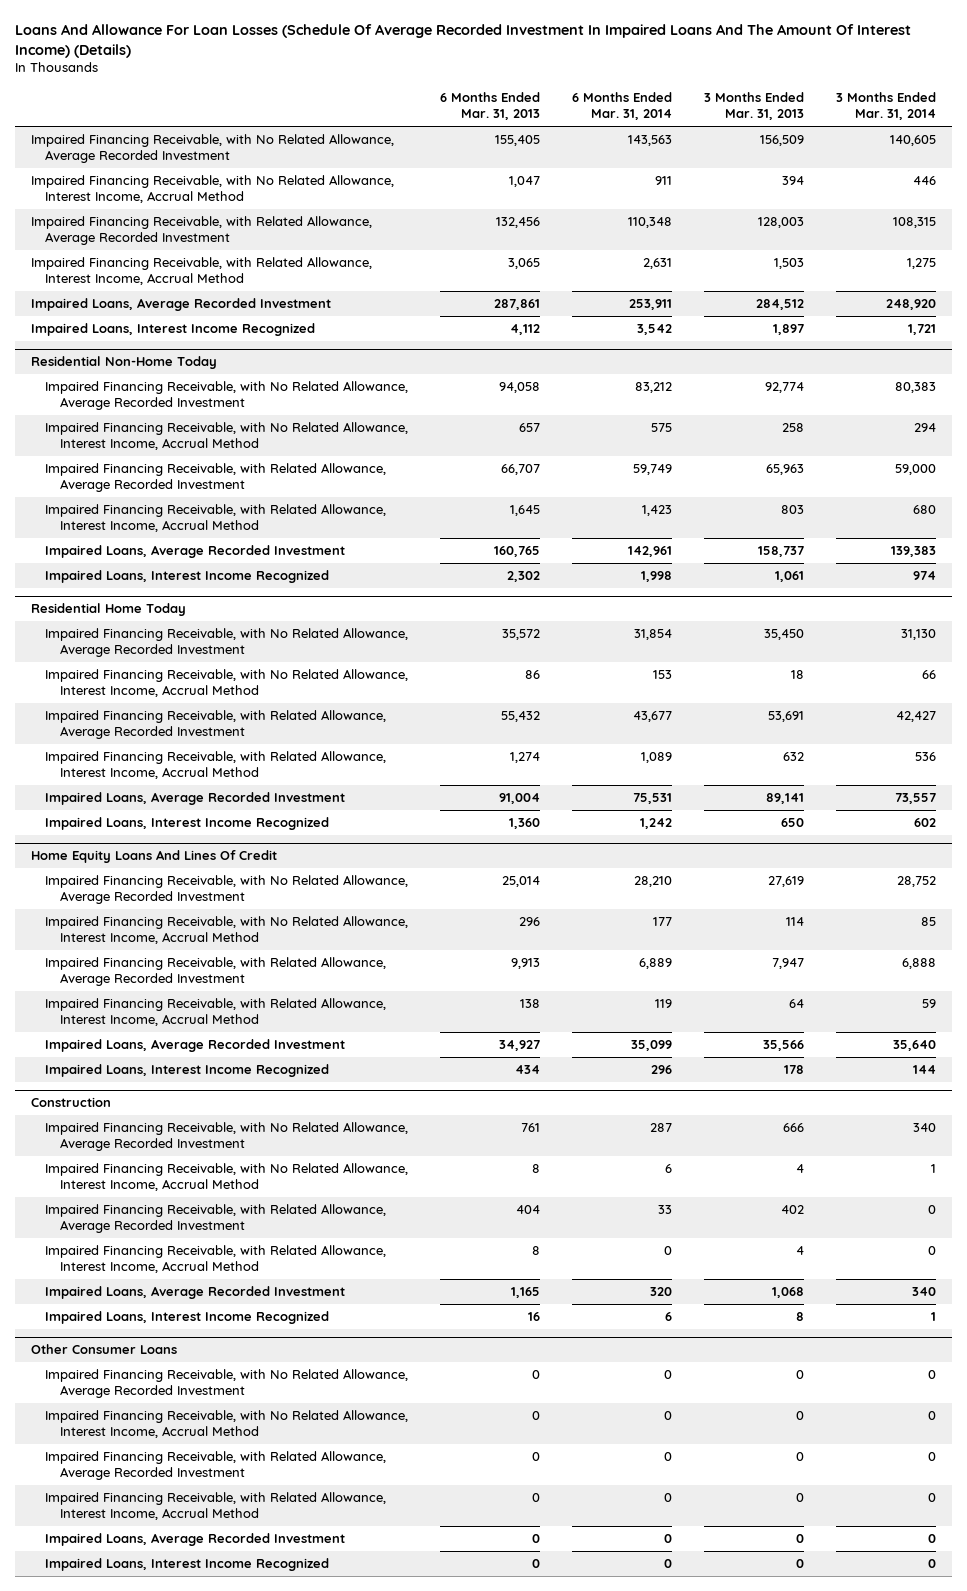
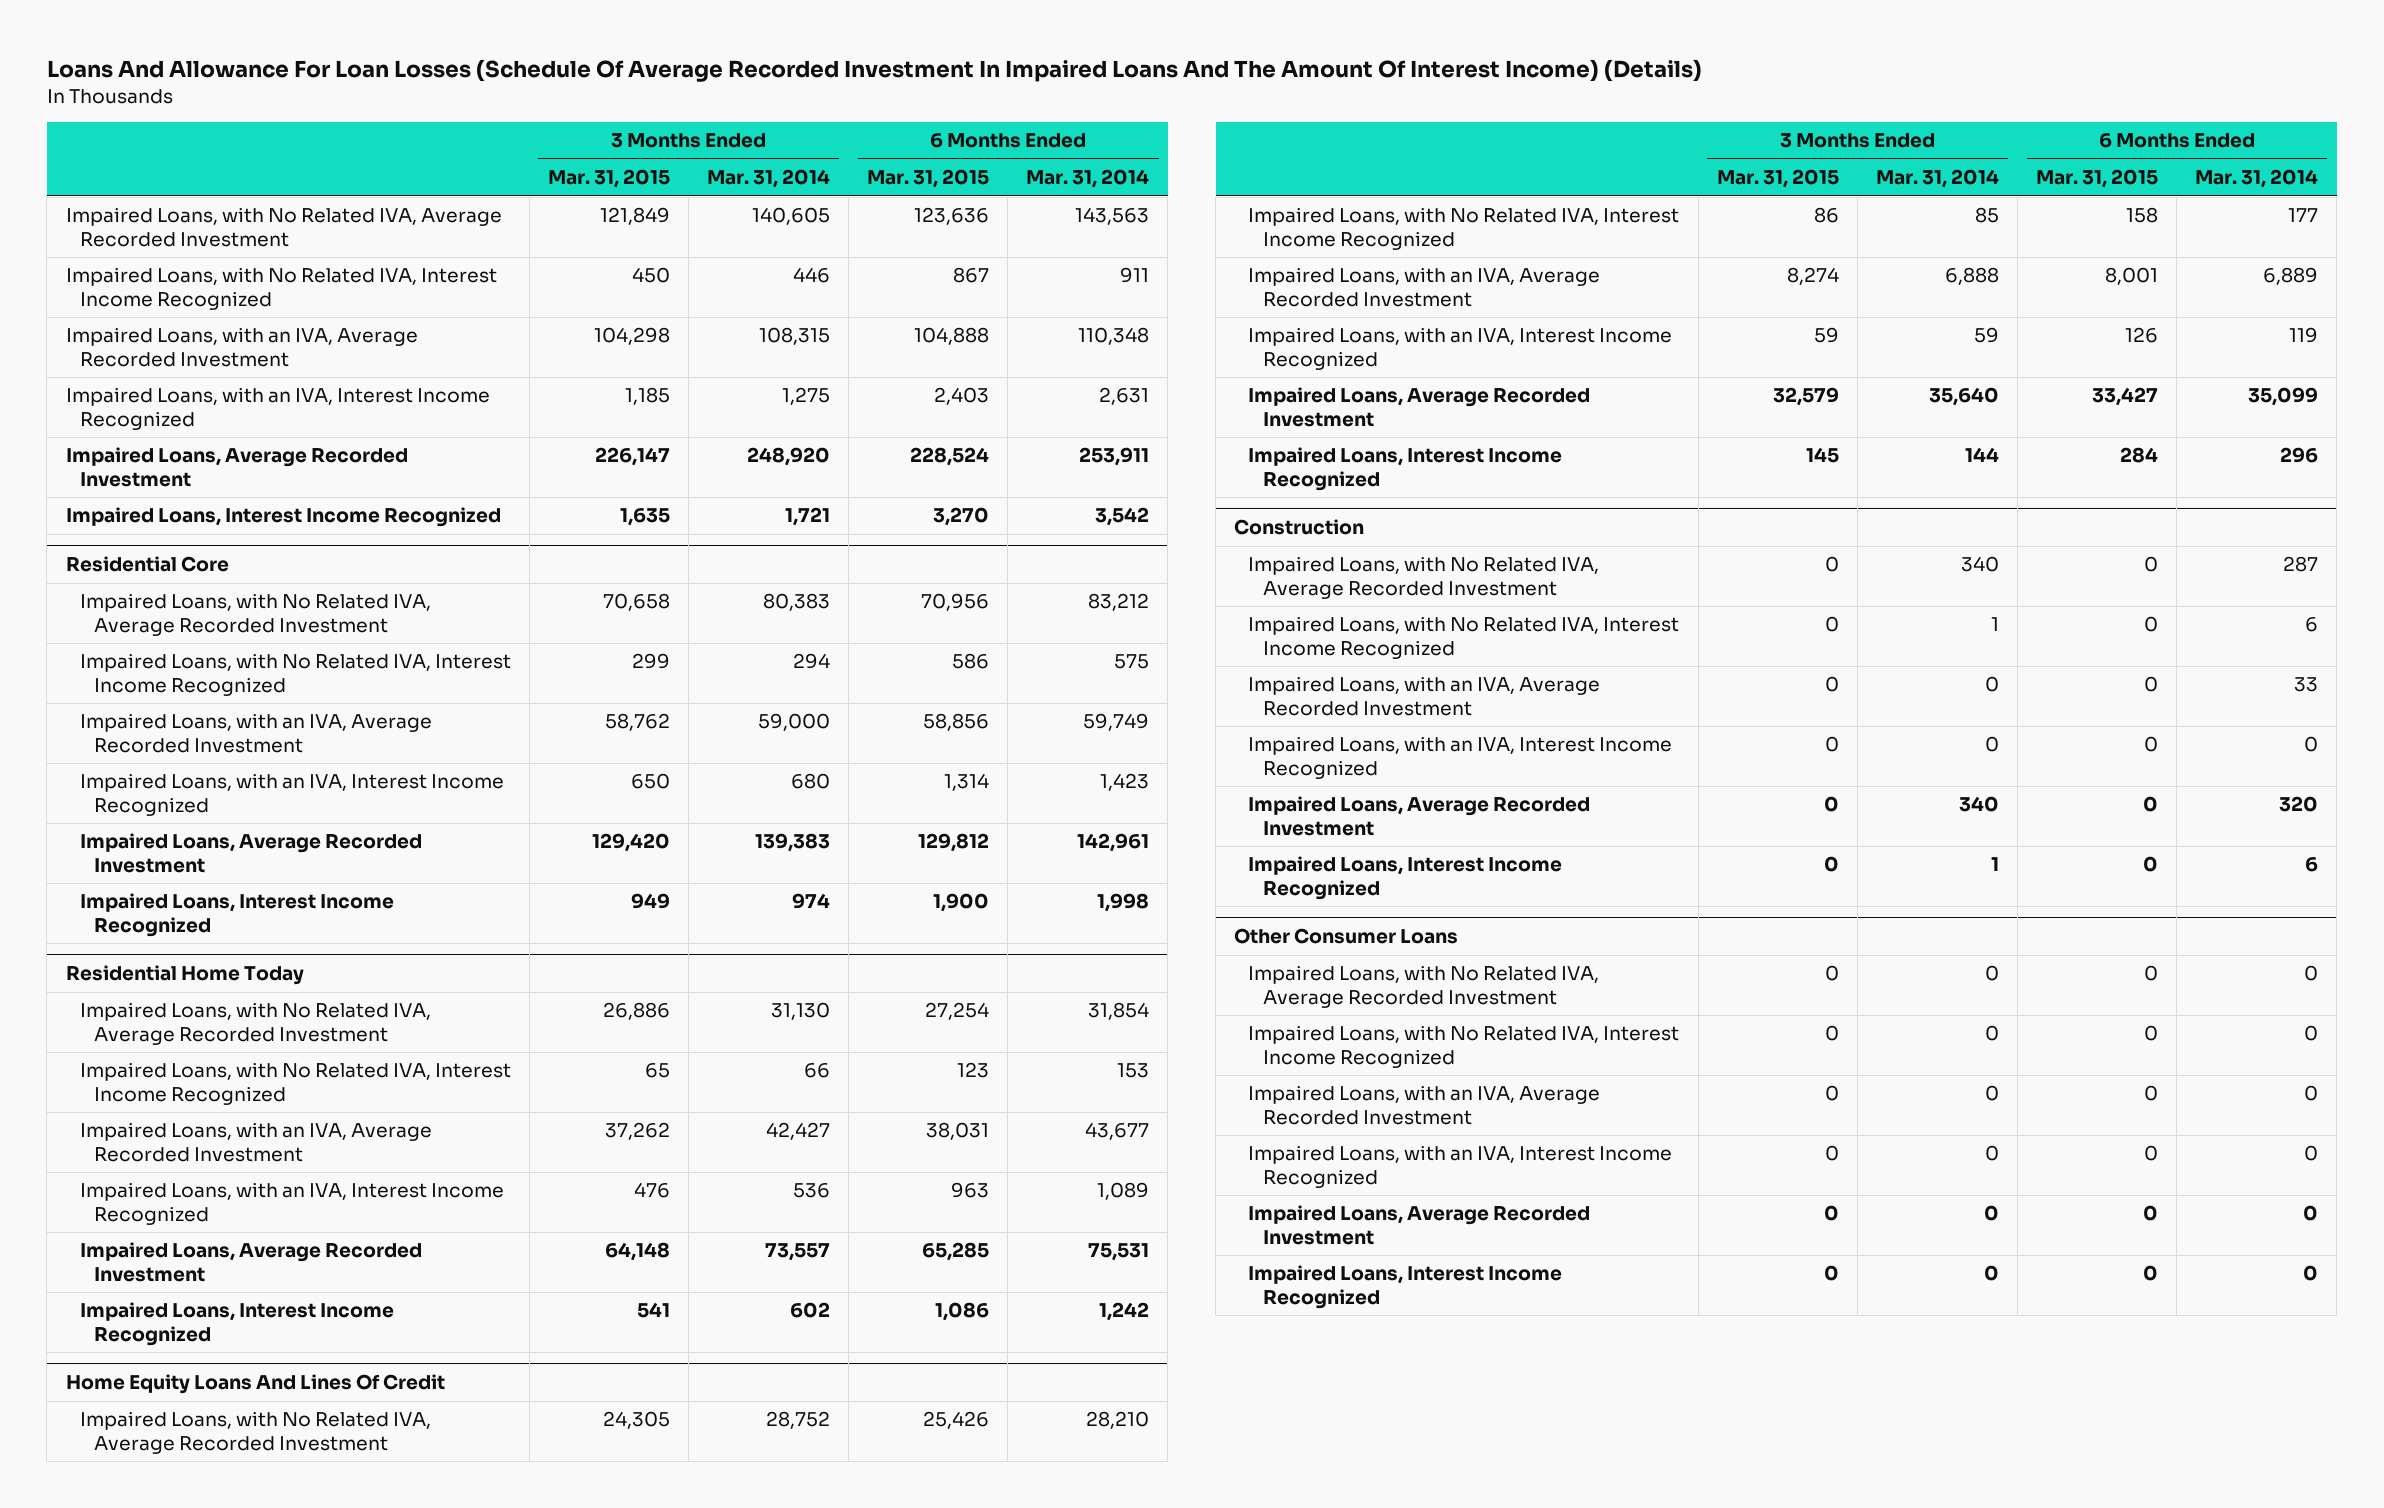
[440,92,541,121] 6 Months Ended Mar. 31, 2013 -> none
[703,92,804,121] 3 Months Ended Mar. 31, 2013 -> none
none -> [547,169,670,189] Mar. 31, 2015
none -> [867,169,990,189] Mar. 31, 2015
[31,134,395,164] Impaired Financing Receivable, with No Related Allowance, Average Recorded Investment -> [65,207,502,247] Impaired Loans, with No Related IVA, Average Recorded Investment
[31,175,395,204] Impaired Financing Receivable, with No Related Allowance, Interest Income, Accrual Method -> [65,267,497,310] Impaired Loans, with No Related IVA, Interest Income Recognized
[31,216,373,246] Impaired Financing Receivable, with Related Allowance, Average Recorded Investment -> [65,327,418,367] Impaired Loans, with an IVA, Average Recorded Investment
[31,257,373,286] Impaired Financing Receivable, with Related Allowance, Interest Income, Accrual Method -> [65,387,490,430] Impaired Loans, with an IVA, Interest Income Recognized
[31,356,218,370] Residential Non-Home Today -> none
none -> [65,556,229,573] Residential Core
[45,381,409,411] Impaired Financing Receivable, with No Related Allowance, Average Recorded Investment -> [79,593,431,636] Impaired Loans, with No Related IVA, Average Recorded Investment
[45,422,409,451] Impaired Financing Receivable, with No Related Allowance, Interest Income, Accrual Method -> [79,653,511,696] Impaired Loans, with No Related IVA, Interest Income Recognized
[45,463,387,493] Impaired Financing Receivable, with Related Allowance, Average Recorded Investment -> [79,713,432,753] Impaired Loans, with an IVA, Average Recorded Investment
[45,504,387,533] Impaired Financing Receivable, with Related Allowance, Interest Income, Accrual Method -> [79,773,504,816] Impaired Loans, with an IVA, Interest Income Recognized
[45,628,409,658] Impaired Financing Receivable, with No Related Allowance, Average Recorded Investment -> [79,1002,431,1045] Impaired Loans, with No Related IVA, Average Recorded Investment
[45,669,409,698] Impaired Financing Receivable, with No Related Allowance, Interest Income, Accrual Method -> [79,1062,511,1105] Impaired Loans, with No Related IVA, Interest Income Recognized
[45,710,387,740] Impaired Financing Receivable, with Related Allowance, Average Recorded Investment -> [79,1122,432,1162] Impaired Loans, with an IVA, Average Recorded Investment
[45,751,387,780] Impaired Financing Receivable, with Related Allowance, Interest Income, Accrual Method -> [79,1182,504,1225] Impaired Loans, with an IVA, Interest Income Recognized
[45,875,409,905] Impaired Financing Receivable, with No Related Allowance, Average Recorded Investment -> [79,1411,431,1454] Impaired Loans, with No Related IVA, Average Recorded Investment
[45,916,409,945] Impaired Financing Receivable, with No Related Allowance, Interest Income, Accrual Method -> [1248,207,1680,250] Impaired Loans, with No Related IVA, Interest Income Recognized
[45,957,387,987] Impaired Financing Receivable, with Related Allowance, Average Recorded Investment -> [1248,267,1601,307] Impaired Loans, with an IVA, Average Recorded Investment
[45,998,387,1027] Impaired Financing Receivable, with Related Allowance, Interest Income, Accrual Method -> [1248,327,1673,370] Impaired Loans, with an IVA, Interest Income Recognized
[45,1122,409,1152] Impaired Financing Receivable, with No Related Allowance, Average Recorded Investment -> [1248,556,1600,599] Impaired Loans, with No Related IVA, Average Recorded Investment
[45,1163,409,1192] Impaired Financing Receivable, with No Related Allowance, Interest Income, Accrual Method -> [1248,616,1680,659] Impaired Loans, with No Related IVA, Interest Income Recognized
[45,1204,387,1234] Impaired Financing Receivable, with Related Allowance, Average Recorded Investment -> [1248,676,1601,716] Impaired Loans, with an IVA, Average Recorded Investment
[45,1245,387,1274] Impaired Financing Receivable, with Related Allowance, Interest Income, Accrual Method -> [1248,736,1673,779] Impaired Loans, with an IVA, Interest Income Recognized
[45,1369,409,1399] Impaired Financing Receivable, with No Related Allowance, Average Recorded Investment -> [1248,965,1600,1008] Impaired Loans, with No Related IVA, Average Recorded Investment
[45,1410,409,1439] Impaired Financing Receivable, with No Related Allowance, Interest Income, Accrual Method -> [1248,1025,1680,1068] Impaired Loans, with No Related IVA, Interest Income Recognized
[45,1451,387,1481] Impaired Financing Receivable, with Related Allowance, Average Recorded Investment -> [1248,1085,1601,1125] Impaired Loans, with an IVA, Average Recorded Investment
[45,1492,387,1521] Impaired Financing Receivable, with Related Allowance, Interest Income, Accrual Method -> [1248,1145,1673,1188] Impaired Loans, with an IVA, Interest Income Recognized

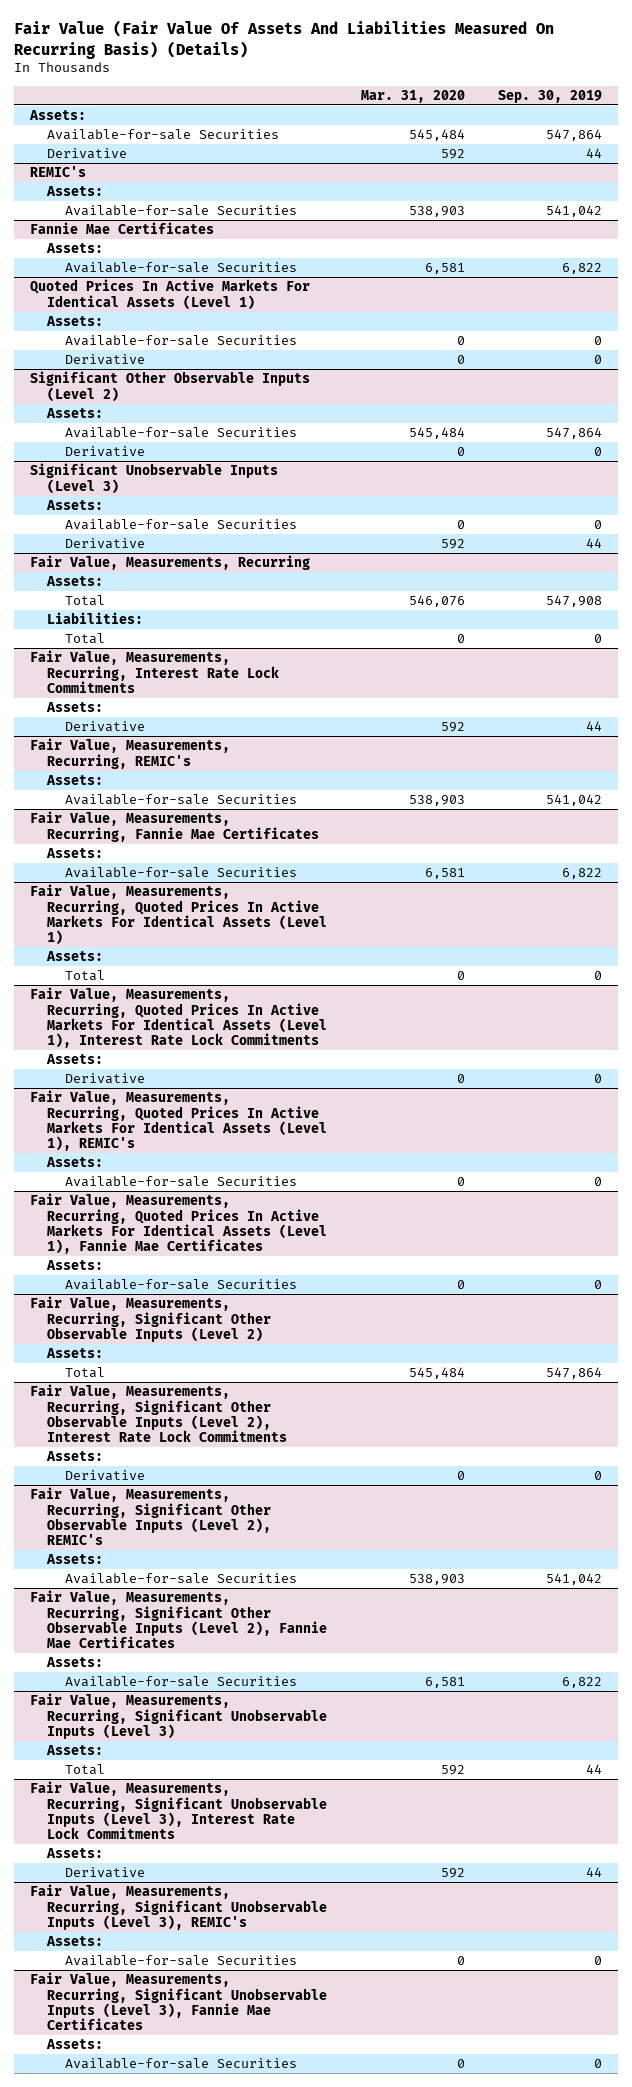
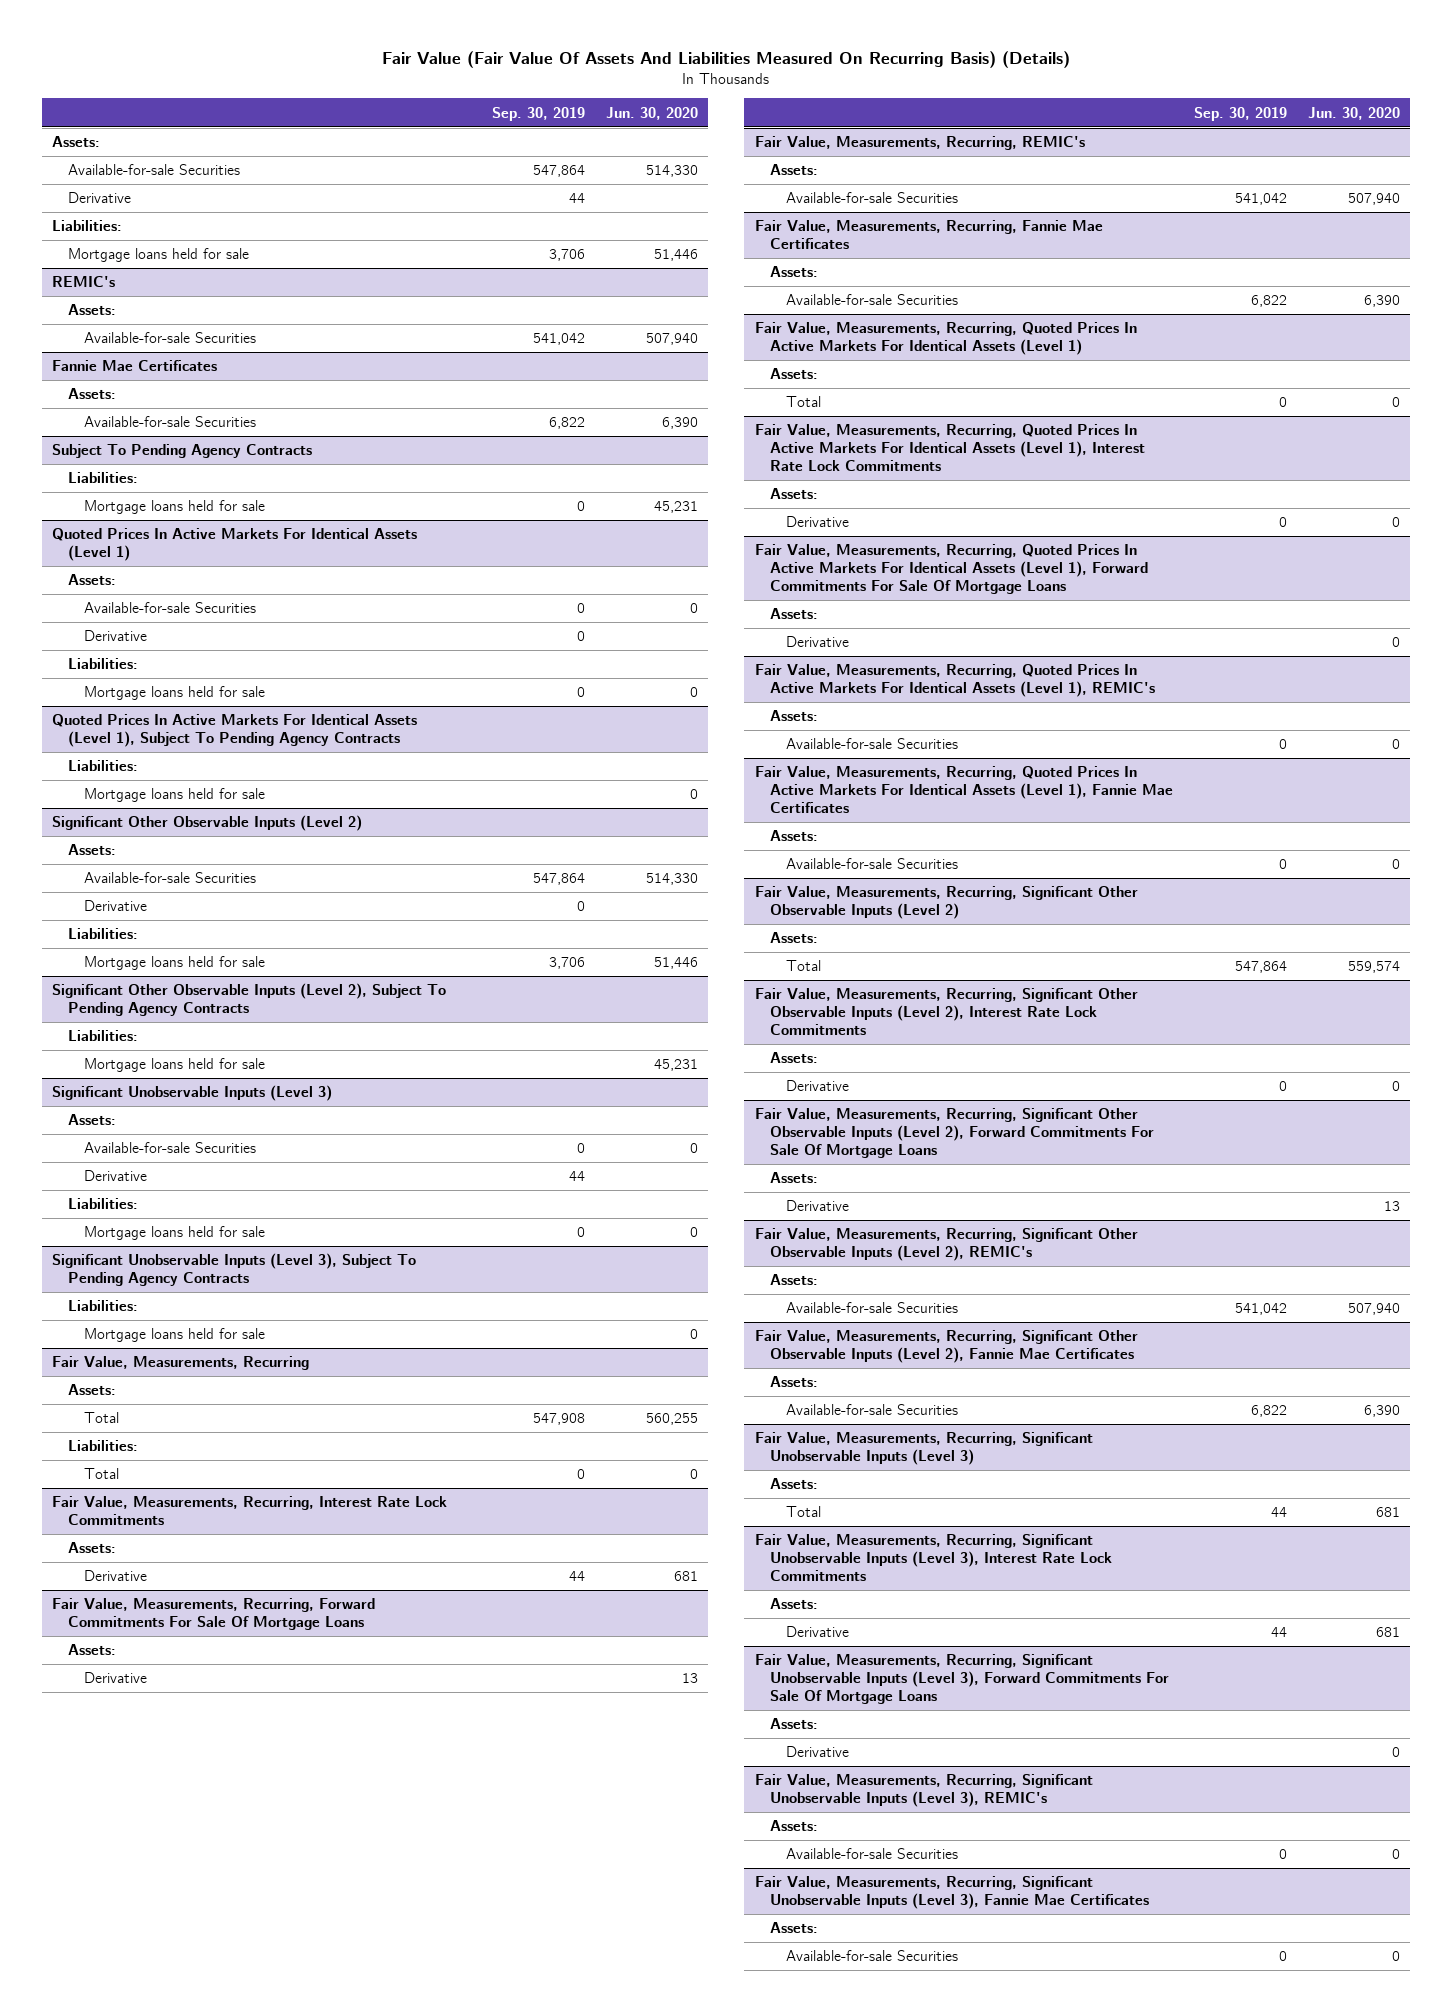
[360,89,465,103] Mar. 31, 2020 -> none
none -> [605,106,698,120] Jun. 30, 2020
none -> [52,220,123,232] Liabilities:
none -> [68,248,250,263] Mortgage loans held for sale
none -> [52,444,313,459] Subject To Pending Agency Contracts
none -> [68,472,139,484] Liabilities:
none -> [84,500,266,515] Mortgage loans held for sale
none -> [68,658,139,670] Liabilities:
none -> [84,686,266,701] Mortgage loans held for sale
none -> [52,714,418,748] Quoted Prices In Active Markets For Identical Assets (Level 1), Subject To Pending Agency Contracts
none -> [68,760,139,772] Liabilities:
none -> [84,788,266,803] Mortgage loans held for sale
none -> [68,928,139,940] Liabilities:
none -> [84,956,266,971] Mortgage loans held for sale
none -> [52,983,447,1017] Significant Other Observable Inputs (Level 2), Subject To Pending Agency Contracts
none -> [68,1030,139,1042] Liabilities:
none -> [84,1058,266,1073] Mortgage loans held for sale
none -> [68,1198,139,1210] Liabilities:
none -> [84,1226,266,1241] Mortgage loans held for sale
none -> [52,1253,417,1287] Significant Unobservable Inputs (Level 3), Subject To Pending Agency Contracts
none -> [68,1300,139,1312] Liabilities:
none -> [84,1328,266,1343] Mortgage loans held for sale
none -> [52,1598,376,1631] Fair Value, Measurements, Recurring, Forward Commitments For Sale Of Mortgage Loans
none -> [68,1644,117,1656] Assets:
none -> [84,1672,148,1684] Derivative
none -> [754,544,1149,595] Fair Value, Measurements, Recurring, Quoted Prices In Active Markets For Identical Assets (Level 1), Forward Commitments For Sale Of Mortgage Loans
none -> [770,608,819,620] Assets:
none -> [786,636,850,648] Derivative
none -> [754,1108,1155,1159] Fair Value, Measurements, Recurring, Significant Other Observable Inputs (Level 2), Forward Commitments For Sale Of Mortgage Loans
none -> [770,1172,819,1184] Assets:
none -> [786,1200,850,1212] Derivative
none -> [754,1654,1170,1705] Fair Value, Measurements, Recurring, Significant Unobservable Inputs (Level 3), Forward Commitments For Sale Of Mortgage Loans
none -> [770,1718,819,1730] Assets:
none -> [786,1746,850,1758] Derivative

